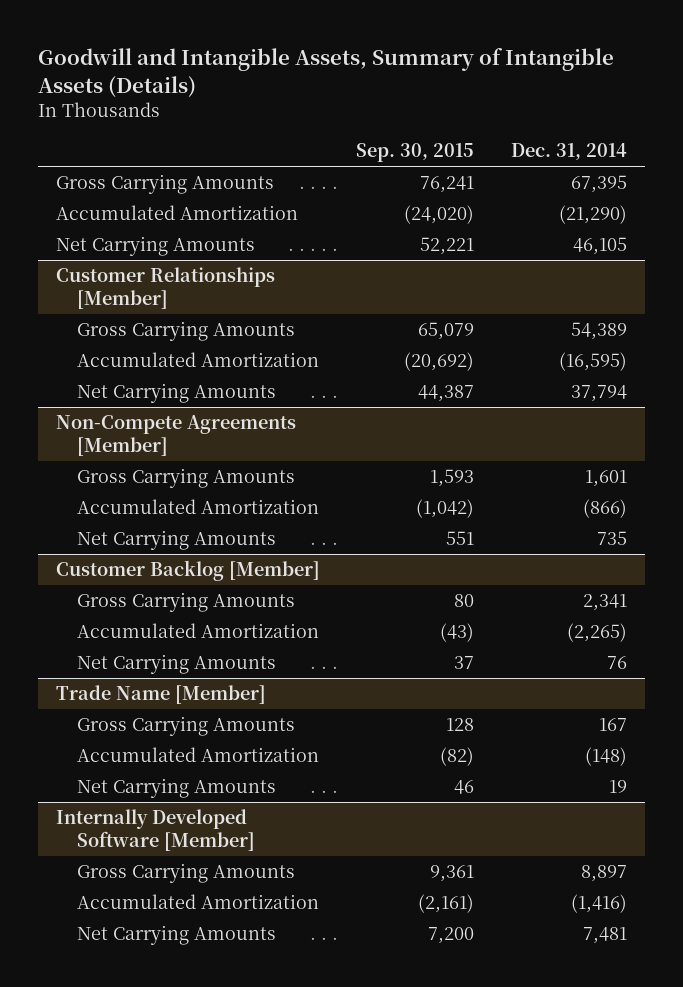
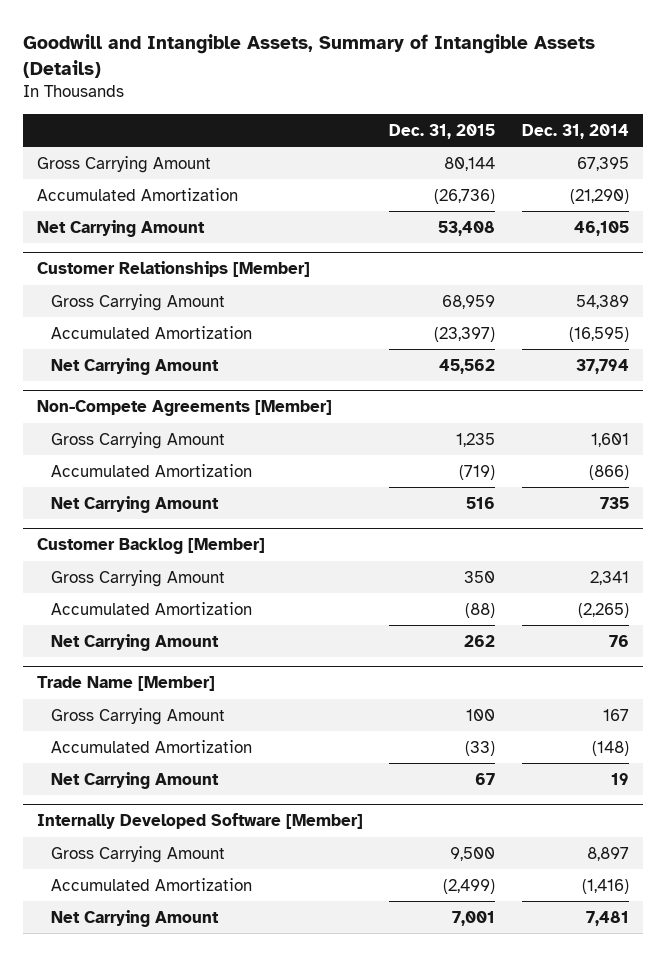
[356,142,475,162] Sep. 30, 2015 -> none
none -> [389,123,496,139] Dec. 31, 2015
[56,174,275,195] Gross Carrying Amounts -> [36,155,211,173] Gross Carrying Amount
[56,236,256,257] Net Carrying Amounts -> [36,219,205,237] Net Carrying Amount
[77,321,296,342] Gross Carrying Amounts -> [50,293,225,311] Gross Carrying Amount
[77,383,277,404] Net Carrying Amounts -> [50,357,219,375] Net Carrying Amount
[77,468,296,489] Gross Carrying Amounts -> [50,431,225,449] Gross Carrying Amount
[77,530,277,551] Net Carrying Amounts -> [50,495,219,513] Net Carrying Amount
[77,592,296,613] Gross Carrying Amounts -> [50,569,225,587] Gross Carrying Amount
[77,654,277,675] Net Carrying Amounts -> [50,633,219,651] Net Carrying Amount
[77,716,296,737] Gross Carrying Amounts -> [50,707,225,725] Gross Carrying Amount
[77,778,277,799] Net Carrying Amounts -> [50,771,219,789] Net Carrying Amount
[77,863,296,884] Gross Carrying Amounts -> [50,845,225,863] Gross Carrying Amount
[77,925,277,946] Net Carrying Amounts -> [50,909,219,927] Net Carrying Amount

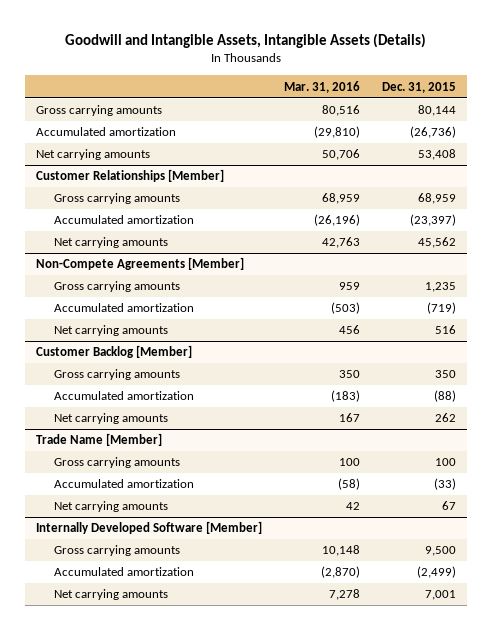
[23,34,596,78] Goodwill and Intangible Assets, Summary of Intangible Assets (Details) -> [64,32,426,48] Goodwill and Intangible Assets, Intangible Assets (Details)
[522,123,630,139] Dec. 31, 2014 -> none
none -> [283,80,360,93] Mar. 31, 2016
[36,155,211,173] Gross Carrying Amount -> [35,105,162,117] Gross carrying amounts
[36,187,238,201] Accumulated Amortization -> [35,127,176,137] Accumulated amortization
[36,219,205,237] Net Carrying Amount -> [35,149,150,161] Net carrying amounts
[50,293,225,311] Gross Carrying Amount -> [54,193,181,205] Gross carrying amounts
[50,325,252,339] Accumulated Amortization -> [54,215,195,225] Accumulated amortization
[50,357,219,375] Net Carrying Amount -> [54,237,169,249] Net carrying amounts
[50,431,225,449] Gross Carrying Amount -> [54,281,181,293] Gross carrying amounts
[50,463,252,477] Accumulated Amortization -> [54,303,195,313] Accumulated amortization
[50,495,219,513] Net Carrying Amount -> [54,325,169,337] Net carrying amounts
[50,569,225,587] Gross Carrying Amount -> [54,369,181,381] Gross carrying amounts
[50,601,252,615] Accumulated Amortization -> [54,391,195,401] Accumulated amortization
[50,633,219,651] Net Carrying Amount -> [54,413,169,425] Net carrying amounts
[50,707,225,725] Gross Carrying Amount -> [54,457,181,469] Gross carrying amounts
[50,739,252,753] Accumulated Amortization -> [54,479,195,489] Accumulated amortization
[50,771,219,789] Net Carrying Amount -> [54,501,169,513] Net carrying amounts
[50,845,225,863] Gross Carrying Amount -> [54,545,181,557] Gross carrying amounts
[50,877,252,891] Accumulated Amortization -> [54,567,195,577] Accumulated amortization
[50,909,219,927] Net Carrying Amount -> [54,589,169,601] Net carrying amounts

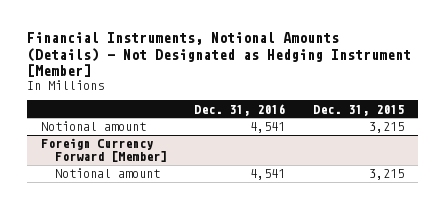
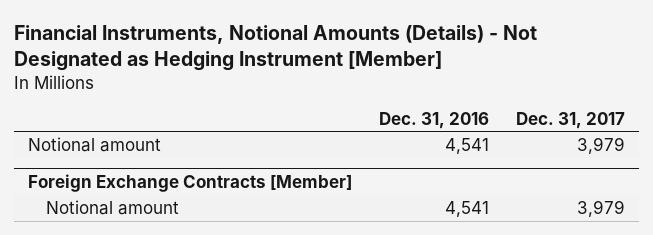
[313,104,405,116] Dec. 31, 2015 -> none
none -> [516,111,626,129] Dec. 31, 2017
[40,138,167,163] Foreign Currency Forward [Member] -> [27,173,352,192] Foreign Exchange Contracts [Member]

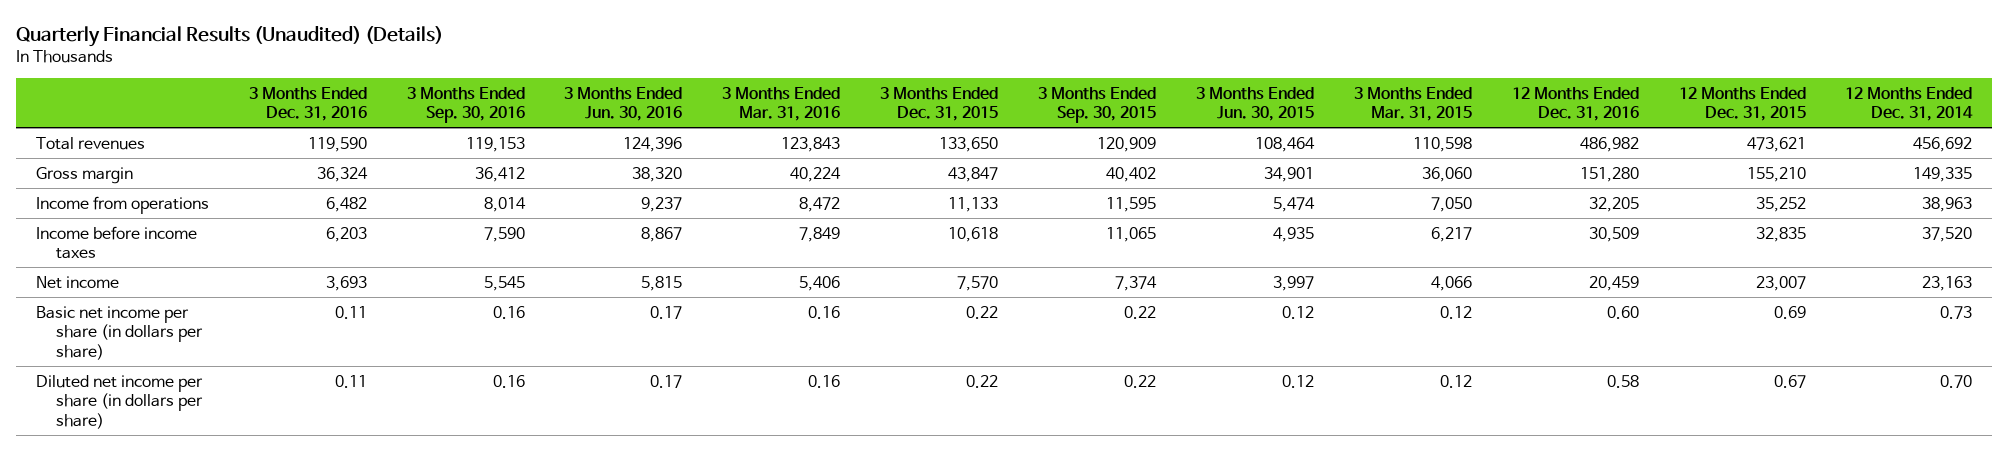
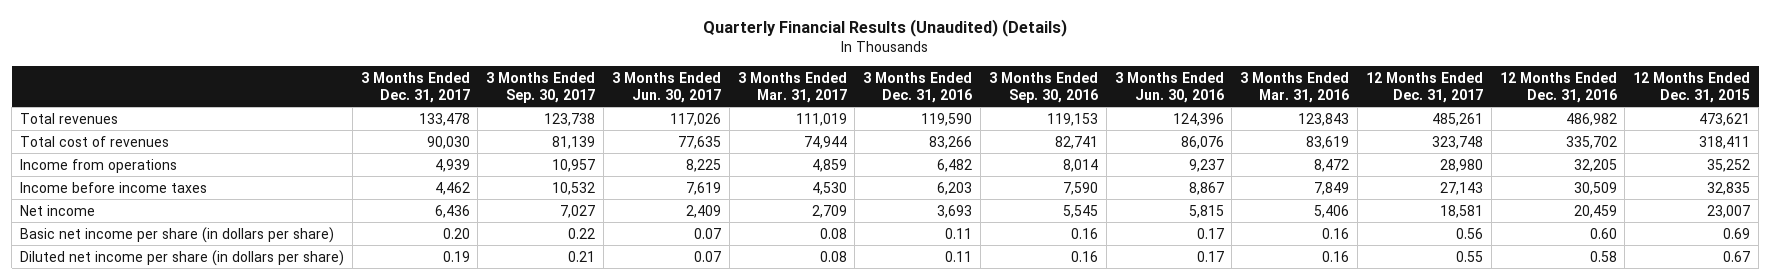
[880,86,999,122] 3 Months Ended Dec. 31, 2015 -> none
[1038,86,1157,124] 3 Months Ended Sep. 30, 2015 -> none
[1195,86,1314,122] 3 Months Ended Jun. 30, 2015 -> none
[1353,86,1472,122] 3 Months Ended Mar. 31, 2015 -> none
[1845,86,1974,122] 12 Months Ended Dec. 31, 2014 -> none
none -> [360,71,470,103] 3 Months Ended Dec. 31, 2017
none -> [486,71,596,103] 3 Months Ended Sep. 30, 2017
none -> [611,71,721,103] 3 Months Ended Jun. 30, 2017
none -> [737,71,847,103] 3 Months Ended Mar. 31, 2017
none -> [1365,71,1483,103] 12 Months Ended Dec. 31, 2017
[35,166,133,184] Gross margin -> none
none -> [19,135,169,147] Total cost of revenues

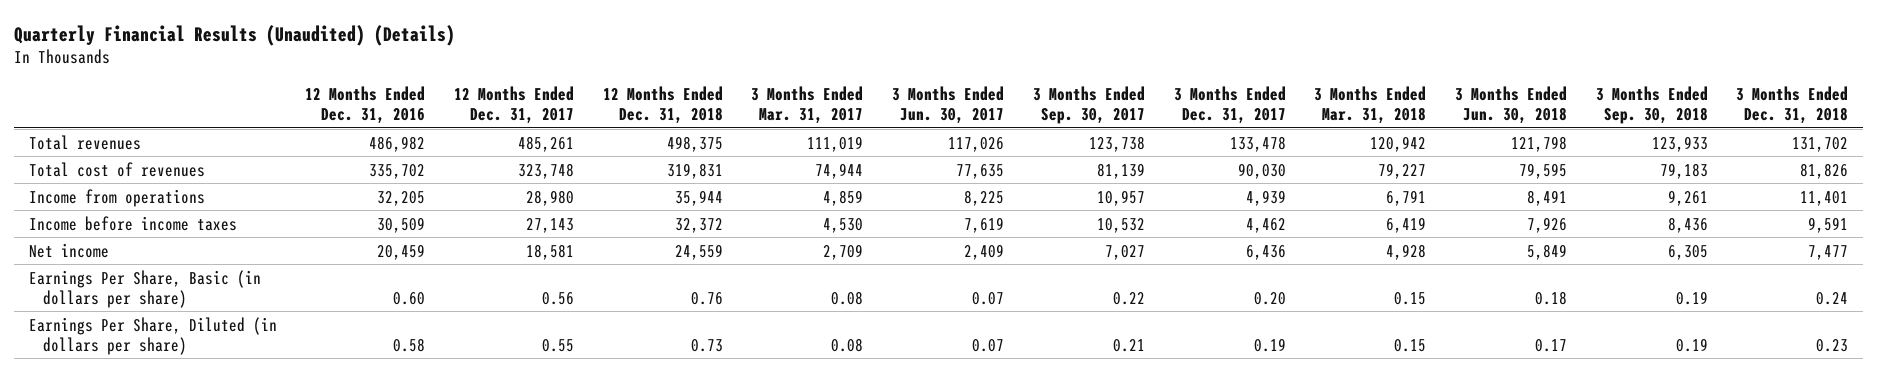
[863,71,973,103] 3 Months Ended Dec. 31, 2016 -> none
[988,71,1098,103] 3 Months Ended Sep. 30, 2016 -> none
[1114,71,1224,103] 3 Months Ended Jun. 30, 2016 -> none
[1240,71,1350,103] 3 Months Ended Mar. 31, 2016 -> none
[1633,71,1751,103] 12 Months Ended Dec. 31, 2015 -> none
none -> [602,86,723,125] 12 Months Ended Dec. 31, 2018
none -> [1314,86,1427,125] 3 Months Ended Mar. 31, 2018
none -> [1454,86,1567,125] 3 Months Ended Jun. 30, 2018
none -> [1595,86,1708,125] 3 Months Ended Sep. 30, 2018
none -> [1736,86,1849,125] 3 Months Ended Dec. 31, 2018
[19,226,334,243] Basic net income per share (in dollars per share) -> [28,269,261,308] Earnings Per Share, Basic (in dollars per share)
[19,249,344,266] Diluted net income per share (in dollars per share) -> [28,316,277,355] Earnings Per Share, Diluted (in dollars per share)

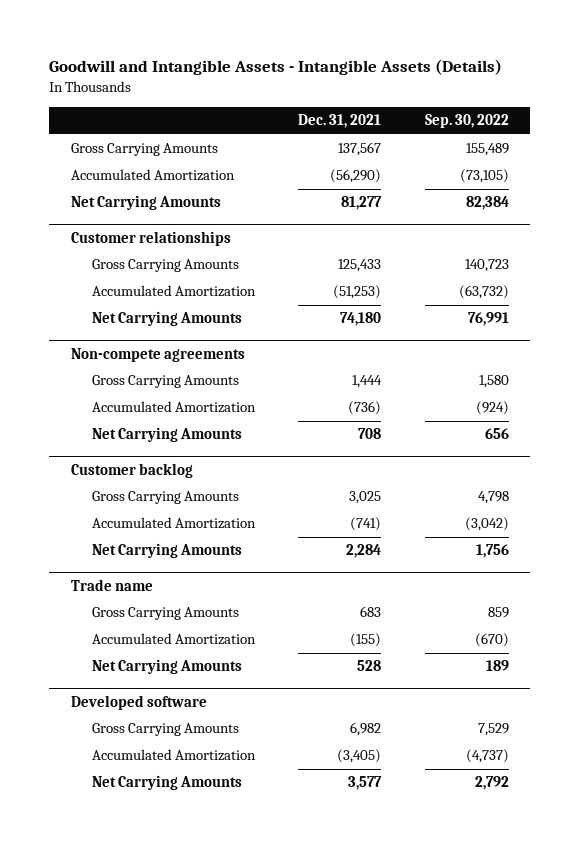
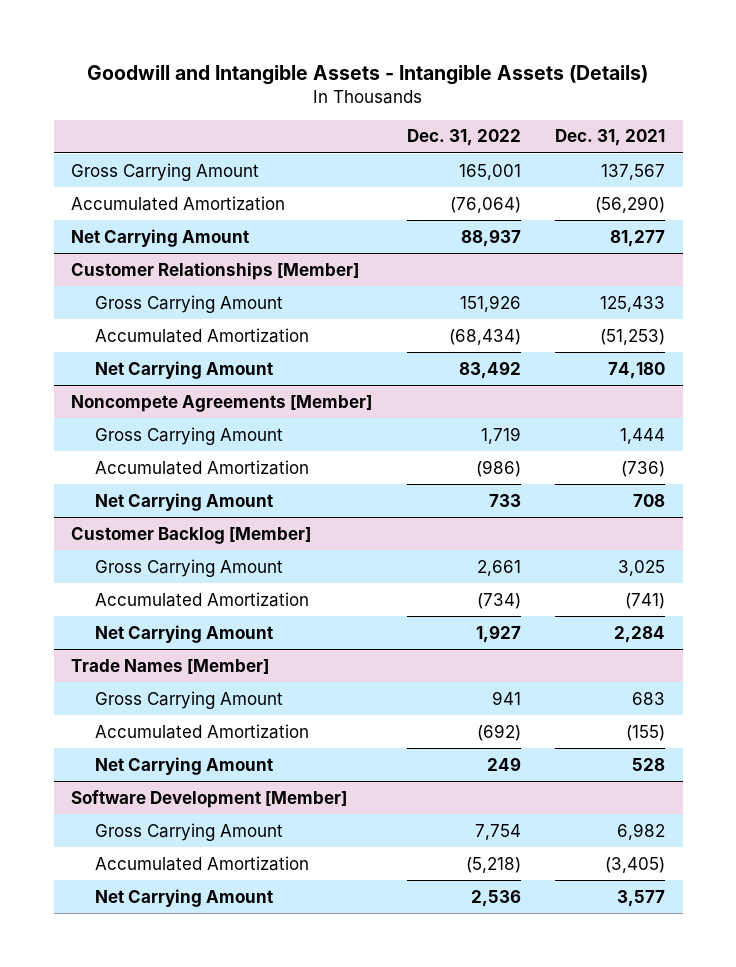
[424,114,509,129] Sep. 30, 2022 -> none
none -> [406,129,521,147] Dec. 31, 2022
[70,143,218,157] Gross Carrying Amounts -> [70,162,259,181] Gross Carrying Amount
[70,195,221,211] Net Carrying Amounts -> [70,228,249,247] Net Carrying Amount
[70,231,231,247] Customer relationships -> [70,261,359,280] Customer Relationships [Member]
[92,259,240,273] Gross Carrying Amounts -> [95,294,284,313] Gross Carrying Amount
[92,311,243,327] Net Carrying Amounts -> [95,360,274,379] Net Carrying Amount
[70,348,245,363] Non-compete agreements -> [70,394,372,412] Noncompete Agreements [Member]
[92,375,240,389] Gross Carrying Amounts -> [95,426,284,445] Gross Carrying Amount
[92,427,243,443] Net Carrying Amounts -> [95,492,274,511] Net Carrying Amount
[70,463,193,479] Customer backlog -> [70,526,311,544] Customer Backlog [Member]
[92,491,240,505] Gross Carrying Amounts -> [95,558,284,577] Gross Carrying Amount
[92,543,243,559] Net Carrying Amounts -> [95,624,274,643] Net Carrying Amount
[70,579,153,592] Trade name -> [70,658,269,674] Trade Names [Member]
[92,607,240,621] Gross Carrying Amounts -> [95,690,284,709] Gross Carrying Amount
[92,659,243,675] Net Carrying Amounts -> [95,756,274,775] Net Carrying Amount
[70,695,207,711] Developed software -> [70,789,347,808] Software Development [Member]
[92,723,240,737] Gross Carrying Amounts -> [95,822,284,841] Gross Carrying Amount
[92,775,243,791] Net Carrying Amounts -> [95,888,274,907] Net Carrying Amount

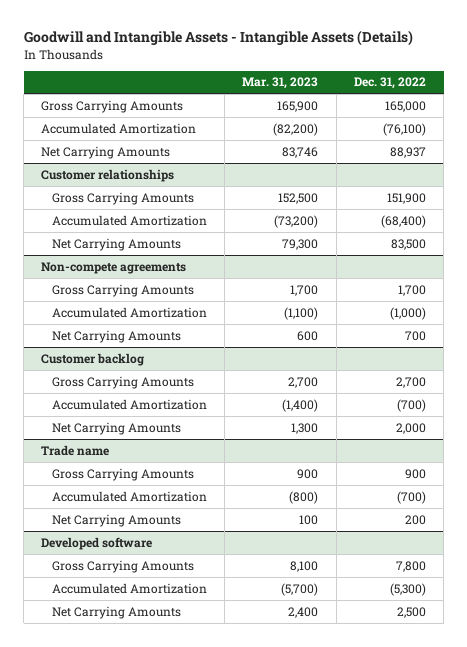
[555,129,666,147] Dec. 31, 2021 -> none
none -> [242,77,319,90] Mar. 31, 2023
[70,162,259,181] Gross Carrying Amount -> [41,99,184,113] Gross Carrying Amounts
[458,163,521,180] 165,001 -> [385,100,427,112] 165,000
[449,196,521,213] (76,064) -> [383,122,427,136] (76,100)
[70,228,249,247] Net Carrying Amount -> [41,145,171,159] Net Carrying Amounts
[70,261,359,280] Customer Relationships [Member] -> [41,168,175,182] Customer relationships
[95,294,284,313] Gross Carrying Amount -> [51,191,194,205] Gross Carrying Amounts
[459,294,521,312] 151,926 -> [387,192,427,204] 151,900
[448,328,521,345] (68,434) -> [381,214,427,228] (68,400)
[95,360,274,379] Net Carrying Amount -> [51,237,181,251] Net Carrying Amounts
[458,360,521,379] 83,492 -> [391,238,427,250] 83,500
[70,394,372,412] Noncompete Agreements [Member] -> [41,261,187,274] Non-compete agreements
[95,426,284,445] Gross Carrying Amount -> [51,283,194,297] Gross Carrying Amounts
[480,426,521,444] 1,719 -> [398,284,427,296] 1,700
[475,459,521,477] (986) -> [390,306,427,320] (1,000)
[95,492,274,511] Net Carrying Amount -> [51,329,181,343] Net Carrying Amounts
[488,493,521,507] 733 -> [405,330,427,341] 700
[70,526,311,544] Customer Backlog [Member] -> [41,352,145,366] Customer backlog
[95,558,284,577] Gross Carrying Amount -> [51,375,194,389] Gross Carrying Amounts
[476,559,521,576] 2,661 -> [396,376,427,388] 2,700
[476,592,521,609] (734) -> [397,398,427,412] (700)
[95,624,274,643] Net Carrying Amount -> [51,421,181,435] Net Carrying Amounts
[475,624,521,643] 1,927 -> [396,422,427,434] 2,000
[70,658,269,674] Trade Names [Member] -> [41,444,110,456] Trade name
[95,690,284,709] Gross Carrying Amount -> [51,467,194,481] Gross Carrying Amounts
[491,690,521,705] 941 -> [405,468,427,479] 900
[476,723,521,741] (692) -> [397,490,427,504] (700)
[95,756,274,775] Net Carrying Amount -> [51,513,181,527] Net Carrying Amounts
[486,756,521,771] 249 -> [405,514,427,525] 200
[70,789,347,808] Software Development [Member] -> [41,536,153,550] Developed software
[95,822,284,841] Gross Carrying Amount -> [51,559,194,573] Gross Carrying Amounts
[474,823,521,840] 7,754 -> [396,560,427,572] 7,800
[465,856,521,873] (5,218) -> [390,582,427,596] (5,300)
[95,888,274,907] Net Carrying Amount -> [51,605,181,619] Net Carrying Amounts
[470,889,521,907] 2,536 -> [397,606,427,618] 2,500

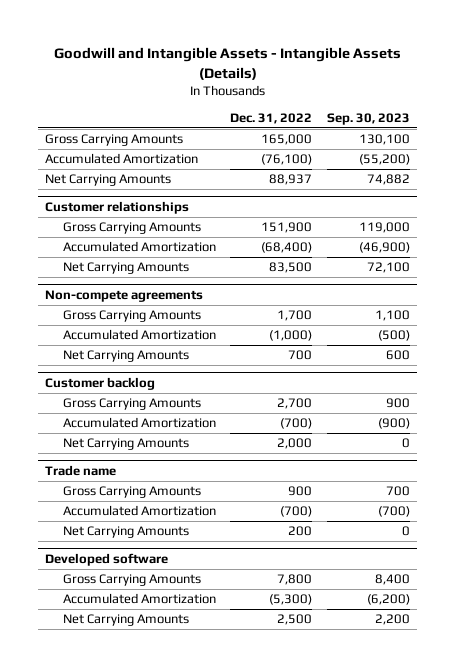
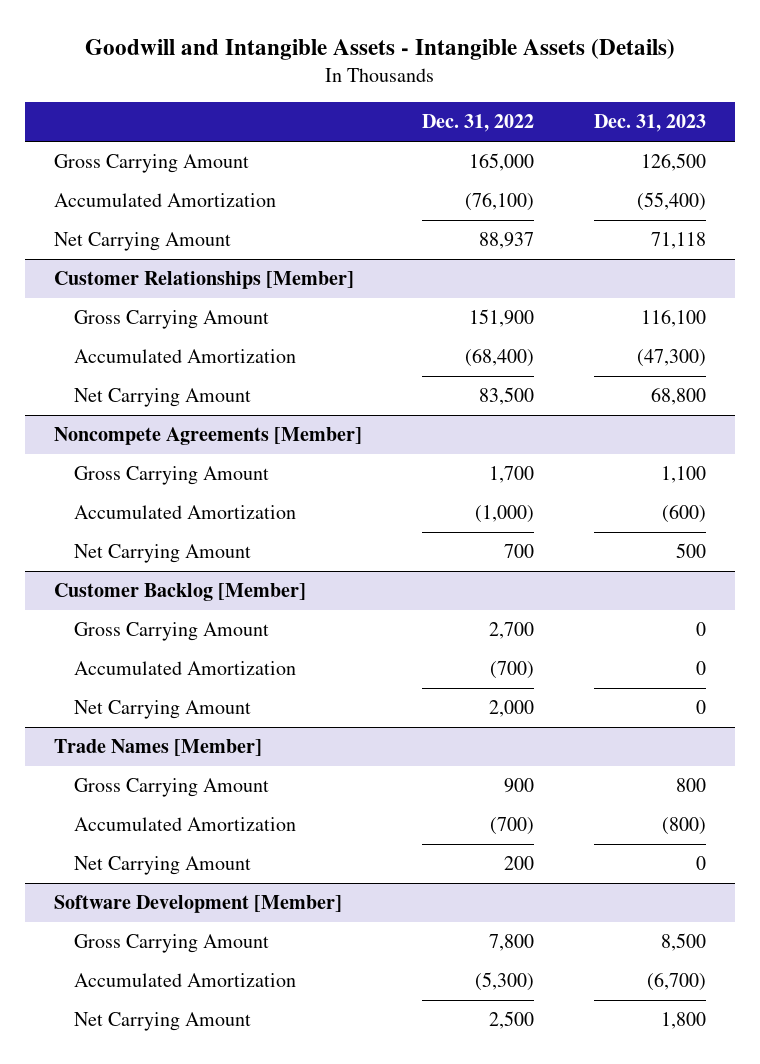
[326,112,410,125] Sep. 30, 2023 -> none
none -> [593,114,706,133] Dec. 31, 2023
[45,134,184,147] Gross Carrying Amounts -> [54,154,250,174] Gross Carrying Amount
[45,174,172,187] Net Carrying Amounts -> [54,232,232,252] Net Carrying Amount
[45,200,190,214] Customer relationships -> [54,271,355,290] Customer Relationships [Member]
[62,222,201,235] Gross Carrying Amounts -> [74,310,270,330] Gross Carrying Amount
[62,262,189,275] Net Carrying Amounts -> [74,388,252,408] Net Carrying Amount
[45,289,204,302] Non-compete agreements -> [54,427,363,446] Noncompete Agreements [Member]
[62,310,201,323] Gross Carrying Amounts -> [74,466,270,486] Gross Carrying Amount
[62,350,189,363] Net Carrying Amounts -> [74,544,252,564] Net Carrying Amount
[45,376,156,390] Customer backlog -> [54,583,307,602] Customer Backlog [Member]
[62,398,201,411] Gross Carrying Amounts -> [74,622,270,642] Gross Carrying Amount
[62,438,189,451] Net Carrying Amounts -> [74,700,252,720] Net Carrying Amount
[45,464,117,476] Trade name -> [54,739,263,757] Trade Names [Member]
[62,486,201,499] Gross Carrying Amounts -> [74,778,270,798] Gross Carrying Amount
[62,526,189,539] Net Carrying Amounts -> [74,856,252,876] Net Carrying Amount
[45,552,169,566] Developed software -> [54,895,343,914] Software Development [Member]
[62,574,201,587] Gross Carrying Amounts -> [74,934,270,954] Gross Carrying Amount
[62,614,189,627] Net Carrying Amounts -> [74,1012,252,1032] Net Carrying Amount

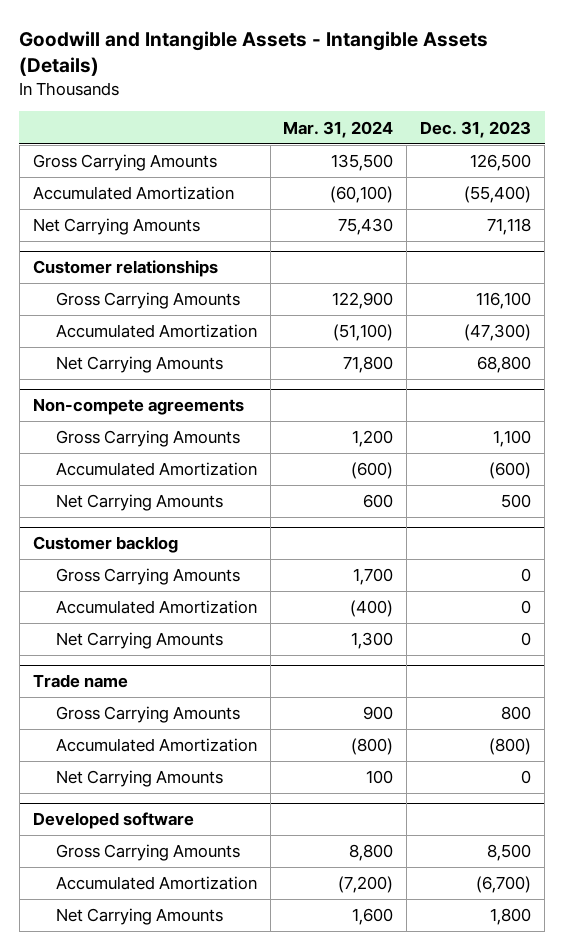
[421,114,534,133] Dec. 31, 2022 -> none
none -> [283,120,394,138] Mar. 31, 2024
[54,154,250,174] Gross Carrying Amount -> [32,154,217,172] Gross Carrying Amounts
[54,232,232,252] Net Carrying Amount -> [32,218,200,236] Net Carrying Amounts
[54,271,355,290] Customer Relationships [Member] -> [32,260,218,278] Customer relationships
[74,310,270,330] Gross Carrying Amount -> [55,292,240,310] Gross Carrying Amounts
[74,388,252,408] Net Carrying Amount -> [55,356,223,374] Net Carrying Amounts
[54,427,363,446] Noncompete Agreements [Member] -> [32,398,244,416] Non-compete agreements
[74,466,270,486] Gross Carrying Amount -> [55,430,240,448] Gross Carrying Amounts
[74,544,252,564] Net Carrying Amount -> [55,494,223,512] Net Carrying Amounts
[54,583,307,602] Customer Backlog [Member] -> [32,536,178,554] Customer backlog
[74,622,270,642] Gross Carrying Amount -> [55,568,240,586] Gross Carrying Amounts
[74,700,252,720] Net Carrying Amount -> [55,632,223,650] Net Carrying Amounts
[54,739,263,757] Trade Names [Member] -> [32,674,128,689] Trade name
[74,778,270,798] Gross Carrying Amount -> [55,706,240,724] Gross Carrying Amounts
[74,856,252,876] Net Carrying Amount -> [55,770,223,788] Net Carrying Amounts
[54,895,343,914] Software Development [Member] -> [32,812,194,830] Developed software
[74,934,270,954] Gross Carrying Amount -> [55,844,240,862] Gross Carrying Amounts
[74,1012,252,1032] Net Carrying Amount -> [55,908,223,926] Net Carrying Amounts

